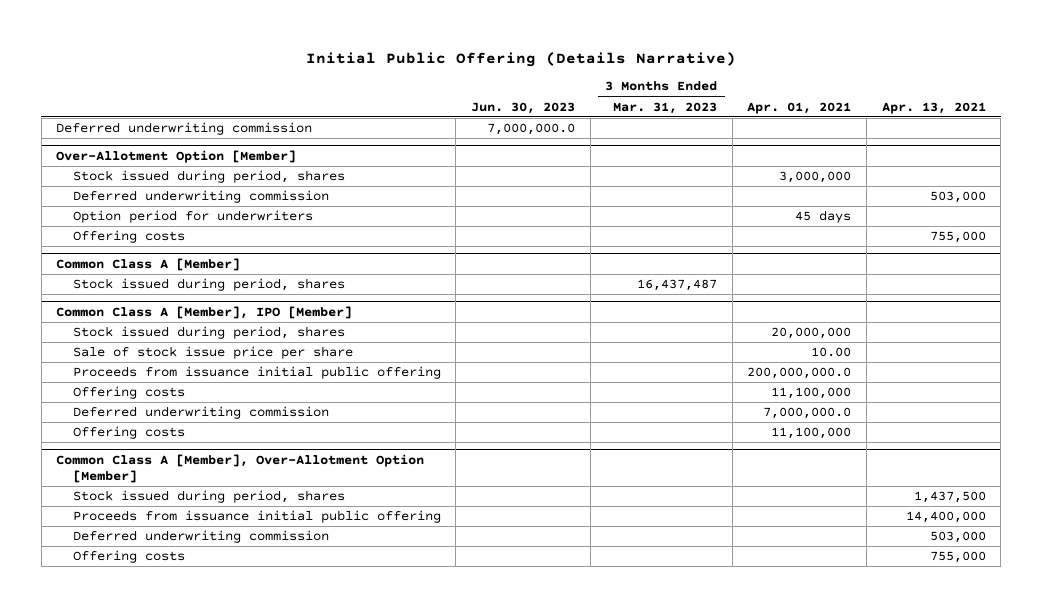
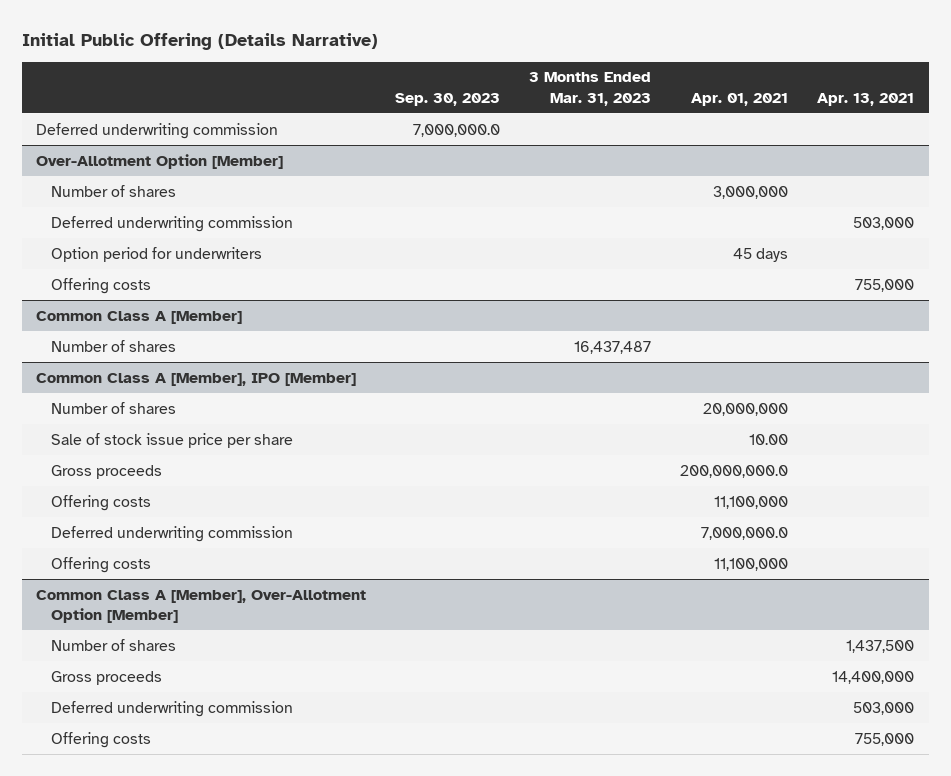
[471,101,576,114] Jun. 30, 2023 -> none
none -> [395,92,501,106] Sep. 30, 2023
[72,170,345,184] Stock issued during period, shares -> [50,184,176,197] Number of shares
[72,278,345,292] Stock issued during period, shares -> [50,339,176,352] Number of shares
[72,326,345,340] Stock issued during period, shares -> [50,401,176,414] Number of shares
[72,366,441,380] Proceeds from issuance initial public offering -> [50,464,162,479] Gross proceeds
[72,490,345,504] Stock issued during period, shares -> [50,638,176,651] Number of shares
[72,510,441,524] Proceeds from issuance initial public offering -> [50,670,162,685] Gross proceeds

